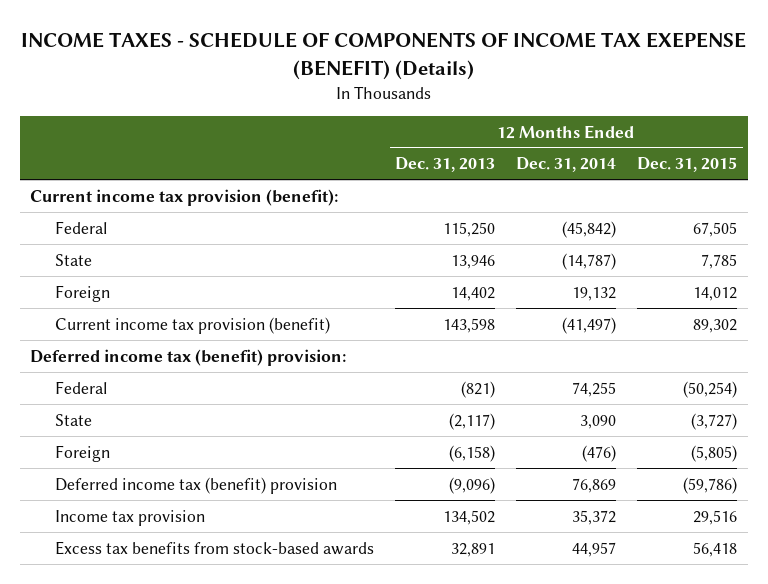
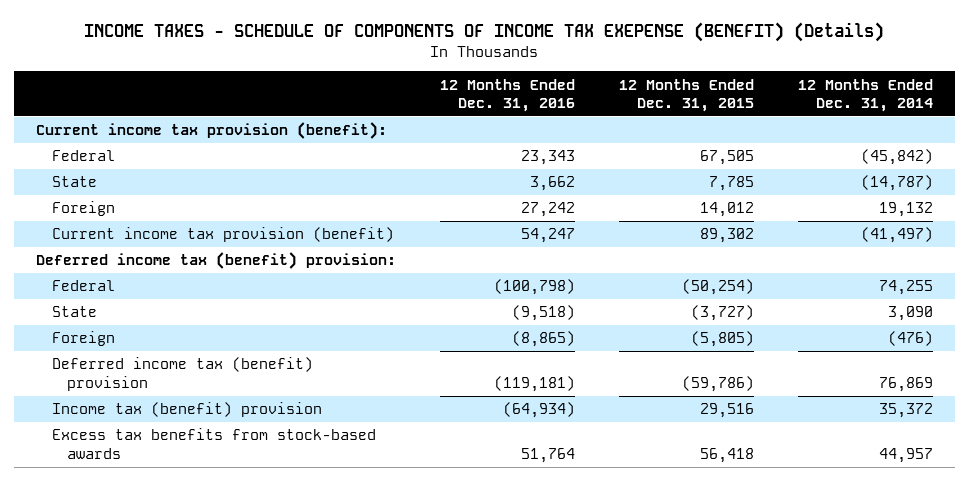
[395,157,496,173] Dec. 31, 2013 -> none
none -> [439,78,575,112] 12 Months Ended Dec. 31, 2016
[54,509,205,526] Income tax provision -> [51,402,322,418] Income tax (benefit) provision

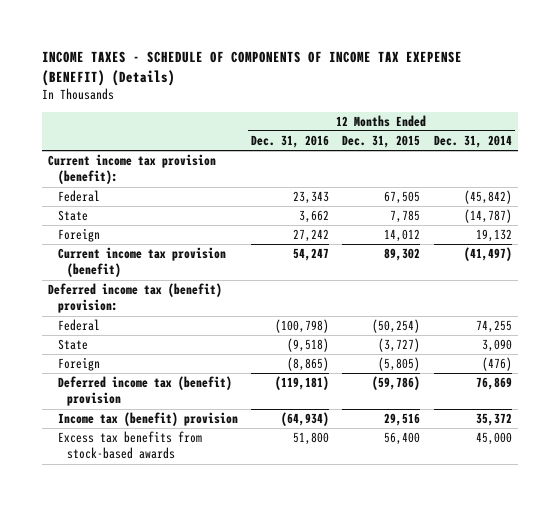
[520,447,575,463] 51,764 -> [293,432,330,446] 51,800
[699,447,754,463] 56,418 -> [384,432,421,446] 56,400
[879,447,934,463] 44,957 -> [475,432,512,446] 45,000

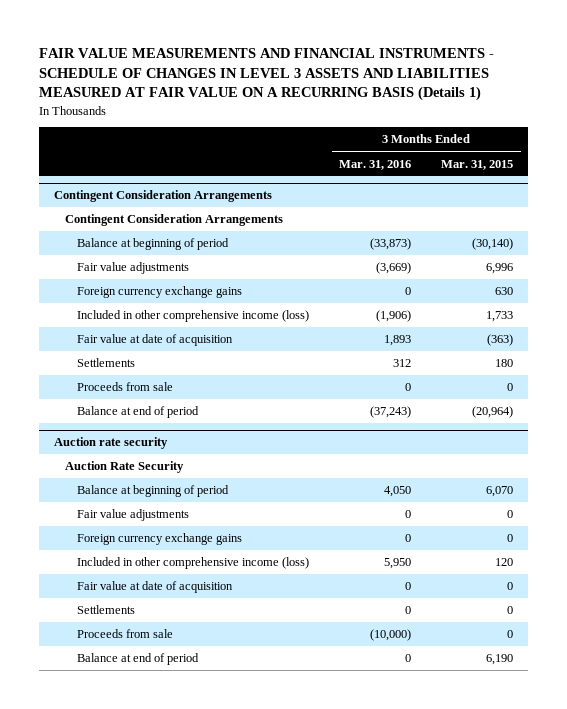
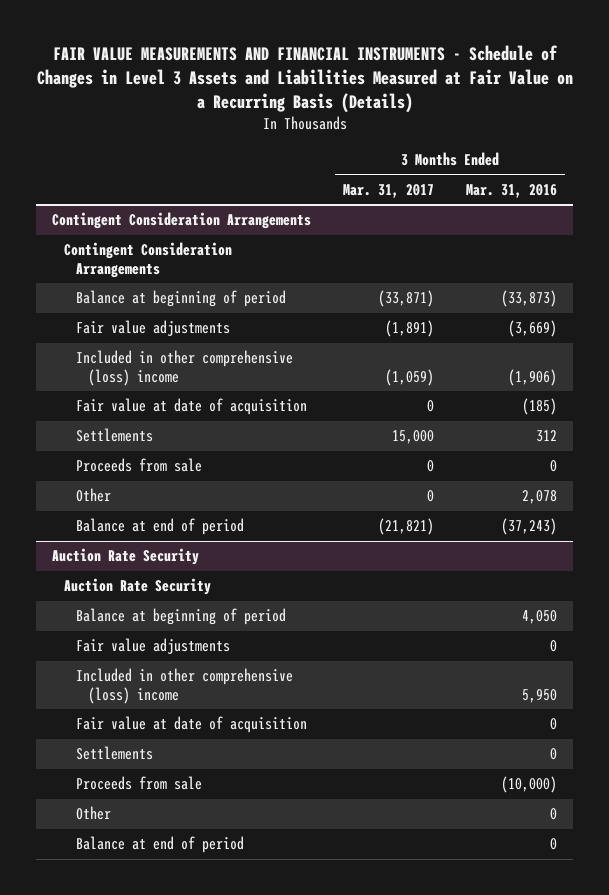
[38,48,494,102] FAIR VALUE MEASUREMENTS AND FINANCIAL INSTRUMENTS - SCHEDULE OF CHANGES IN LEVEL 3 ASSETS AND LIABILITIES MEASURED AT FAIR VALUE ON A RECURRING BASIS (Details 1) -> [36,45,573,114] FAIR VALUE MEASUREMENTS AND FINANCIAL INSTRUMENTS - Schedule of Changes in Level 3 Assets and Liabilities Measured at Fair Value on a Recurring Basis (Details)
[441,159,514,170] Mar. 31, 2015 -> none
none -> [343,183,435,198] Mar. 31, 2017
[77,286,243,299] Foreign currency exchange gains -> none
[77,310,310,323] Included in other comprehensive income (loss) -> [76,350,294,386] Included in other comprehensive (loss) income
[384,335,412,347] 1,893 -> [521,398,557,416] (185)
none -> [76,488,112,503] Other
[53,437,168,450] Auction rate security -> [52,548,200,566] Auction Rate Security
[77,533,243,546] Foreign currency exchange gains -> none
[77,557,310,570] Included in other comprehensive income (loss) -> [76,668,294,704] Included in other comprehensive (loss) income
none -> [76,806,112,821] Other

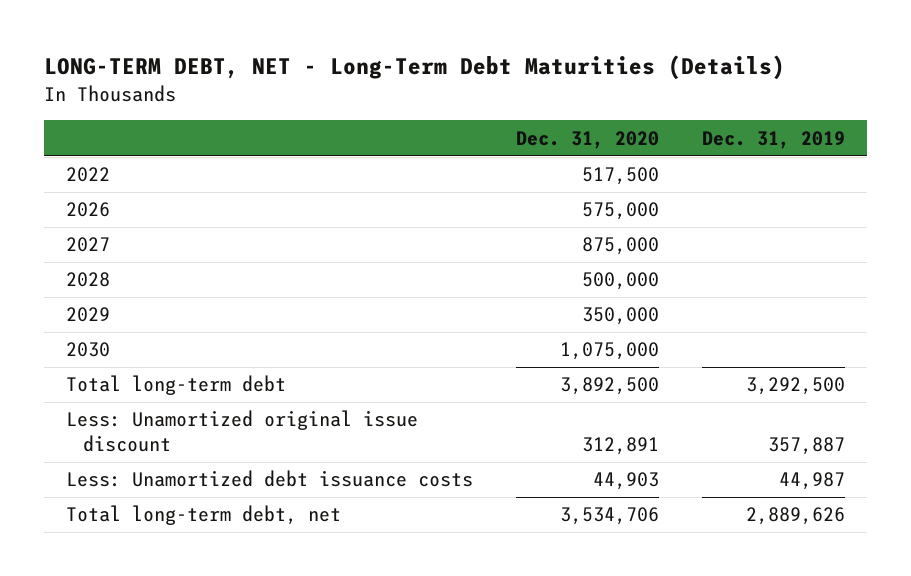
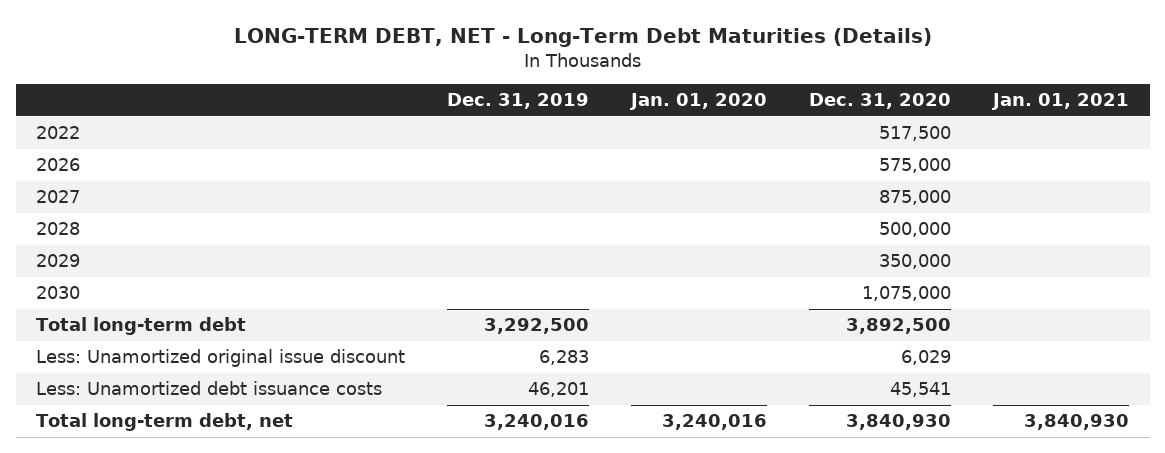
none -> [629,93,768,111] Jan. 01, 2020
none -> [990,93,1129,111] Jan. 01, 2021
[581,436,659,455] 312,891 -> [900,350,951,366] 6,029
[768,436,846,455] 357,887 -> [539,350,590,366] 6,283
[592,472,659,491] 44,903 -> [889,382,951,398] 45,541
[779,472,846,491] 44,987 -> [528,382,590,398] 46,201
[559,507,659,526] 3,534,706 -> [845,414,951,431] 3,840,930
[746,507,846,526] 2,889,626 -> [484,414,590,431] 3,240,016

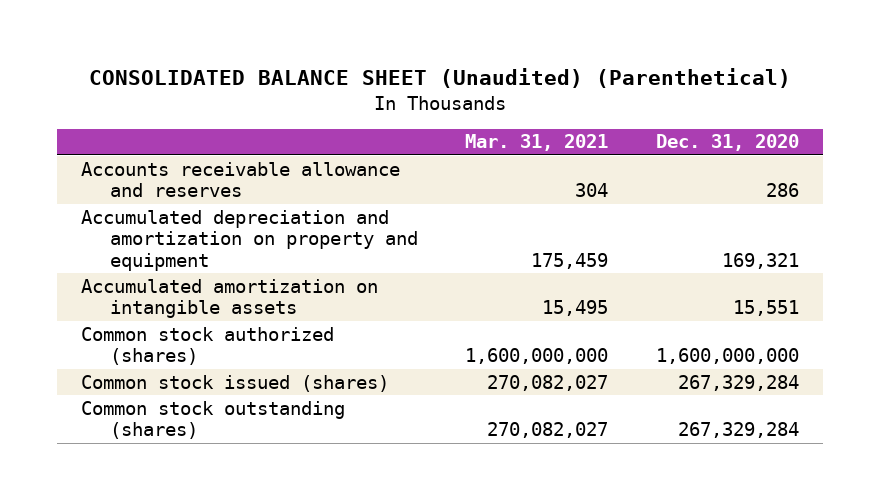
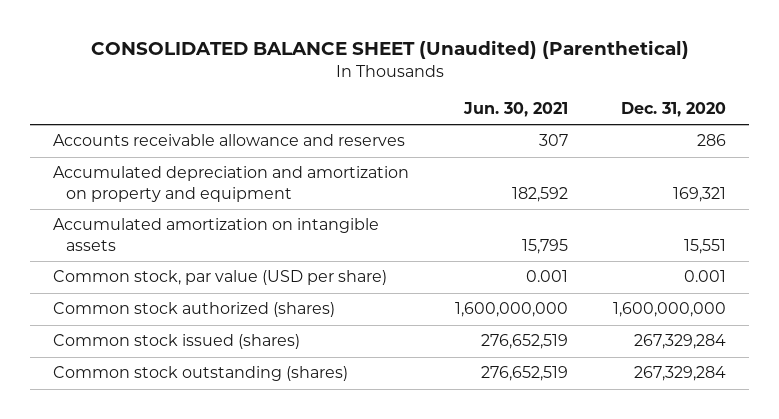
[465,134,609,152] Mar. 31, 2021 -> none
none -> [462,102,568,118] Jun. 30, 2021
none -> [52,270,387,286] Common stock, par value (USD per share)

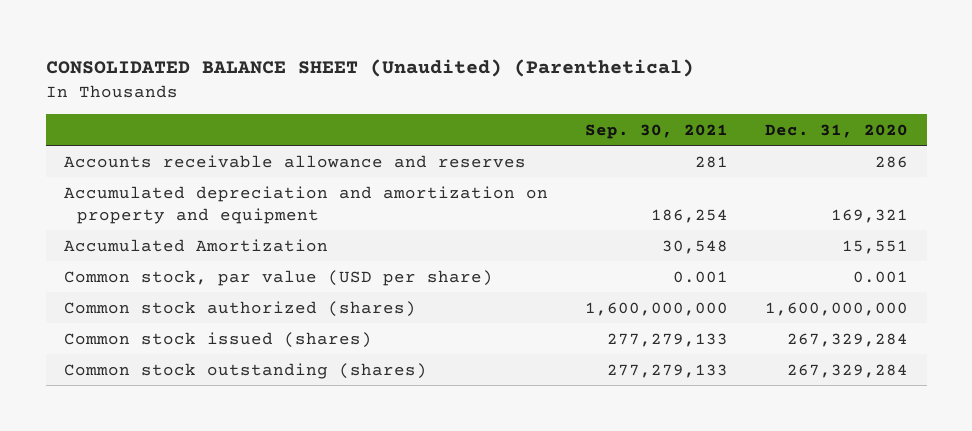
[462,102,568,118] Jun. 30, 2021 -> none
none -> [585,123,729,139] Sep. 30, 2021
[52,218,379,252] Accumulated amortization on intangible assets -> [64,238,329,252] Accumulated Amortization

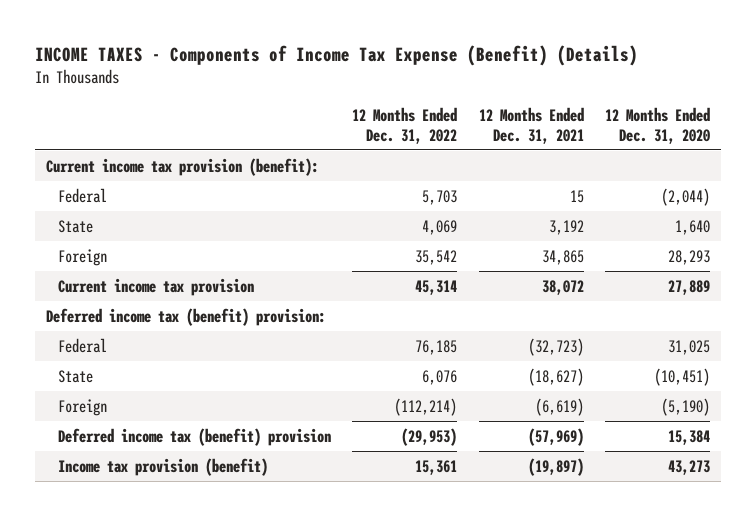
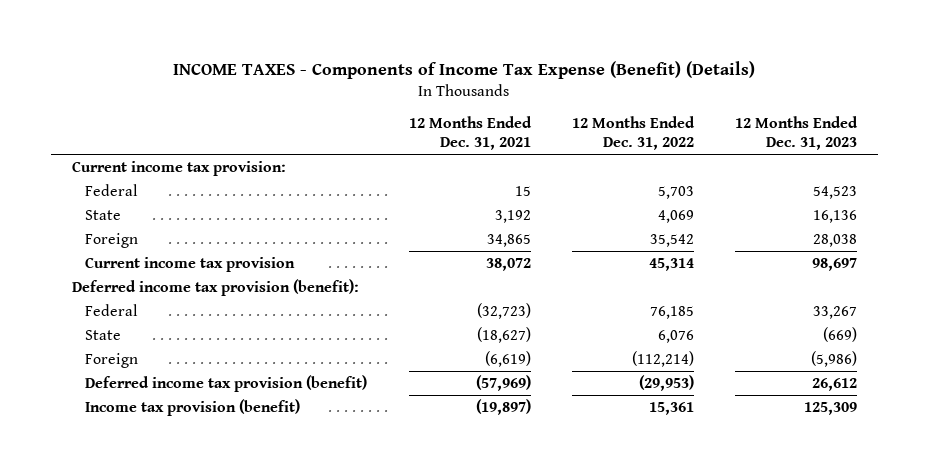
[605,106,711,144] 12 Months Ended Dec. 31, 2020 -> none
none -> [734,116,858,151] 12 Months Ended Dec. 31, 2023
[45,157,319,176] Current income tax provision (benefit): -> [71,160,286,176] Current income tax provision:
[45,307,326,326] Deferred income tax (benefit) provision: -> [71,278,359,296] Deferred income tax provision (benefit):
[57,427,331,446] Deferred income tax (benefit) provision -> [85,374,368,392] Deferred income tax provision (benefit)

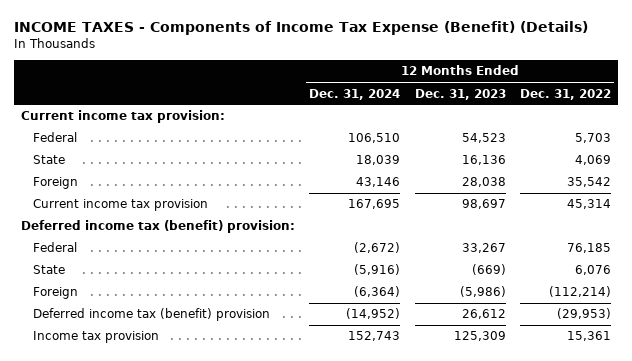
[408,116,532,151] 12 Months Ended Dec. 31, 2021 -> none
none -> [309,88,401,100] Dec. 31, 2024
[71,278,359,296] Deferred income tax provision (benefit): -> [21,220,296,234] Deferred income tax (benefit) provision:
[85,374,368,392] Deferred income tax provision (benefit) -> [32,308,270,322] Deferred income tax (benefit) provision
[85,398,301,416] Income tax provision (benefit) -> [32,331,159,344] Income tax provision

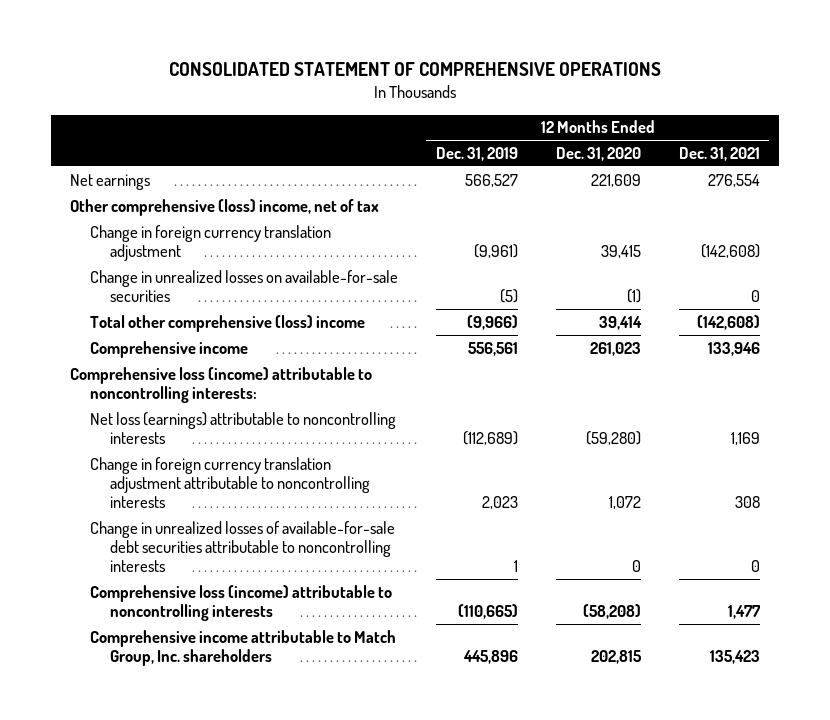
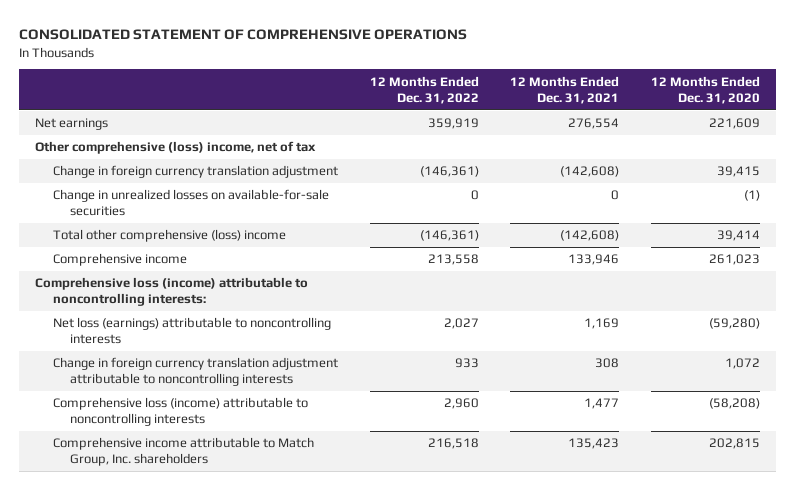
[435,146,518,161] Dec. 31, 2019 -> none
none -> [369,75,479,104] 12 Months Ended Dec. 31, 2022
[89,520,395,573] Change in unrealized losses of available-for-sale debt securities attributable to noncontrolling interests -> none

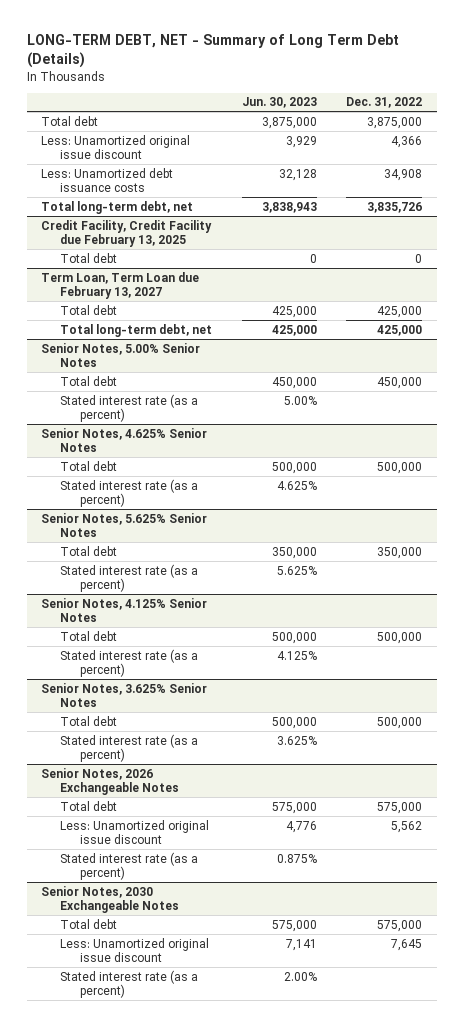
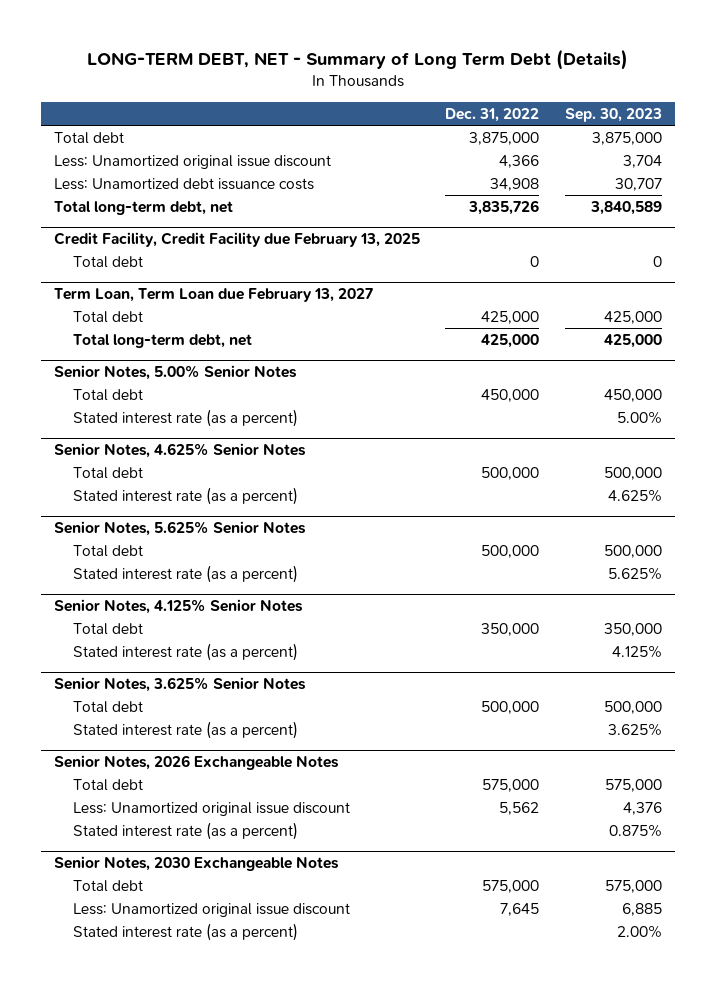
[241,97,317,109] Jun. 30, 2023 -> none
none -> [565,107,663,122] Sep. 30, 2023
[377,546,423,559] 350,000 -> [481,544,540,558] 500,000
[377,631,423,644] 500,000 -> [481,622,540,636] 350,000

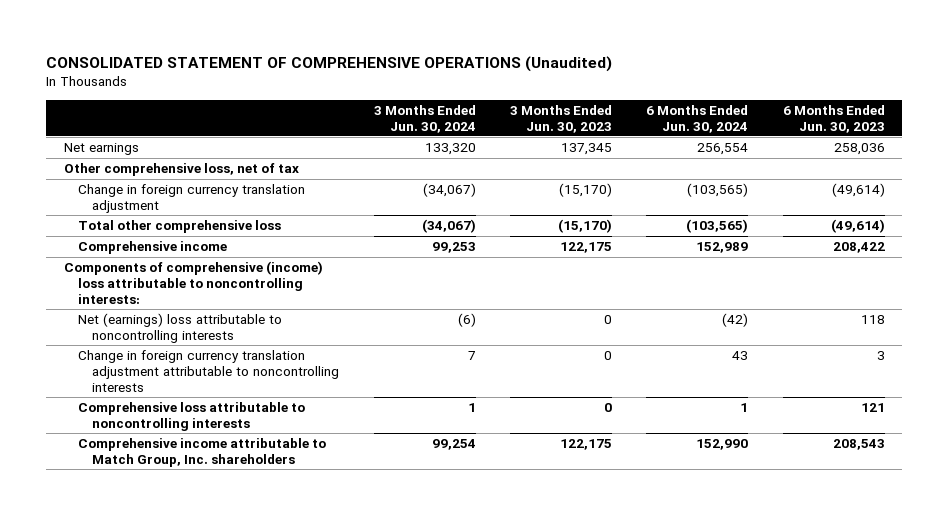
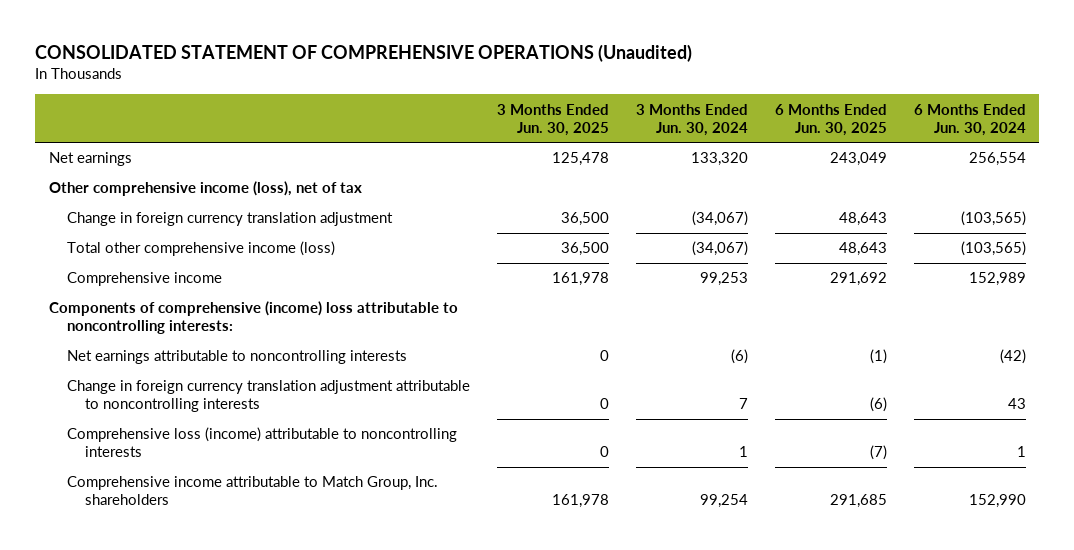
[510,104,613,133] 3 Months Ended Jun. 30, 2023 -> none
[782,104,885,133] 6 Months Ended Jun. 30, 2023 -> none
none -> [497,103,610,136] 3 Months Ended Jun. 30, 2025
none -> [774,103,887,136] 6 Months Ended Jun. 30, 2025
[63,163,299,177] Other comprehensive loss, net of tax -> [48,181,362,197] Other comprehensive income (loss), net of tax
[77,220,281,234] Total other comprehensive loss -> [67,241,336,257] Total other comprehensive income (loss)
[77,313,282,344] Net (earnings) loss attributable to noncontrolling interests -> [67,350,408,365] Net earnings attributable to noncontrolling interests
[77,402,305,432] Comprehensive loss attributable to noncontrolling interests -> [67,427,458,458] Comprehensive loss (income) attributable to noncontrolling interests

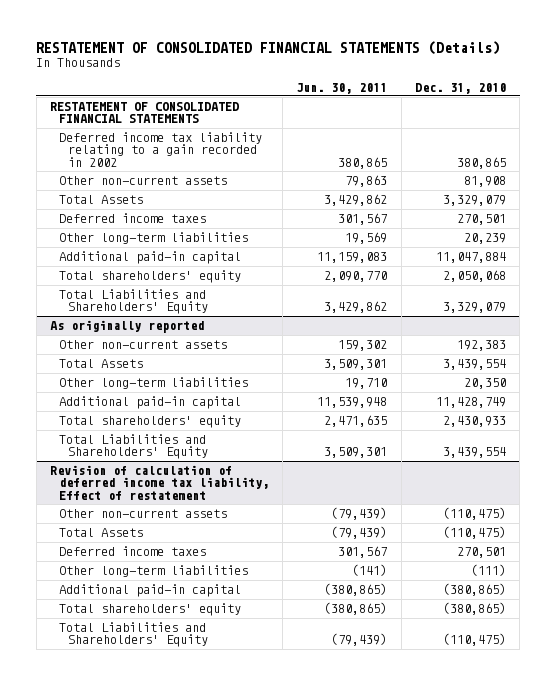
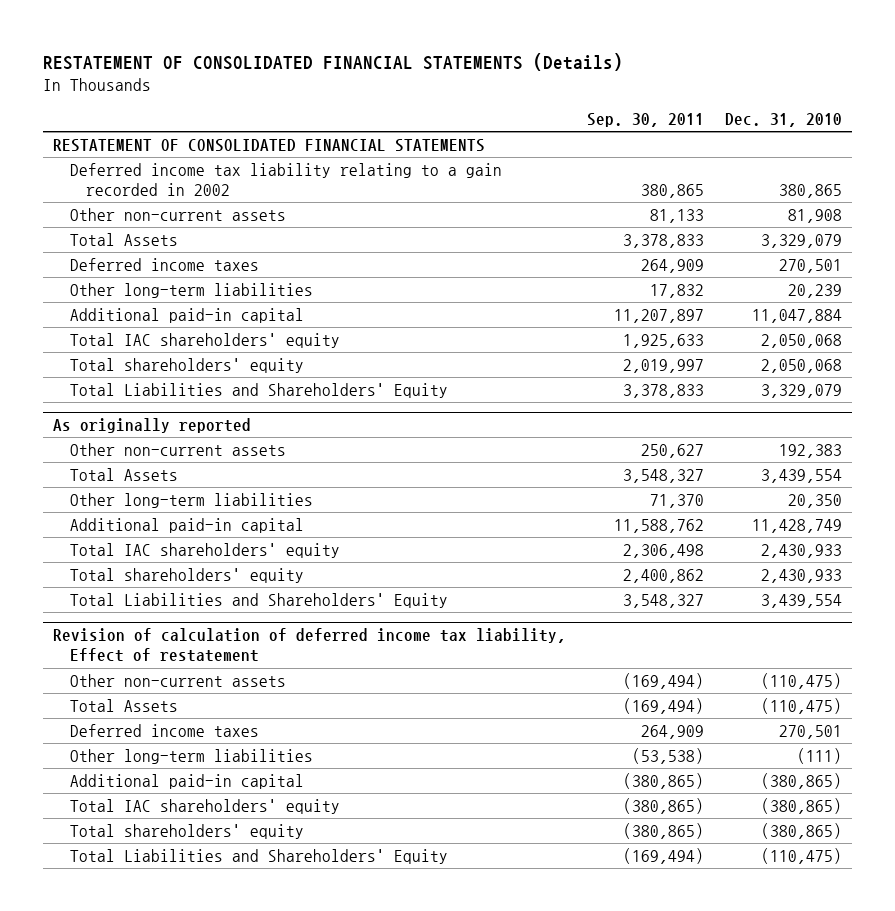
[296,82,388,94] Jun. 30, 2011 -> none
none -> [587,112,705,127] Sep. 30, 2011
none -> [69,332,340,348] Total IAC shareholders' equity
none -> [69,542,340,558] Total IAC shareholders' equity
none -> [69,798,340,814] Total IAC shareholders' equity

